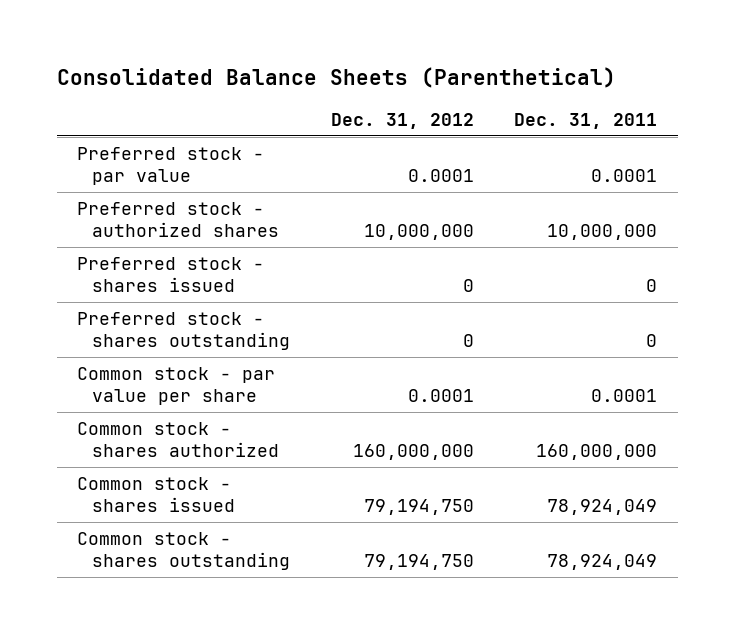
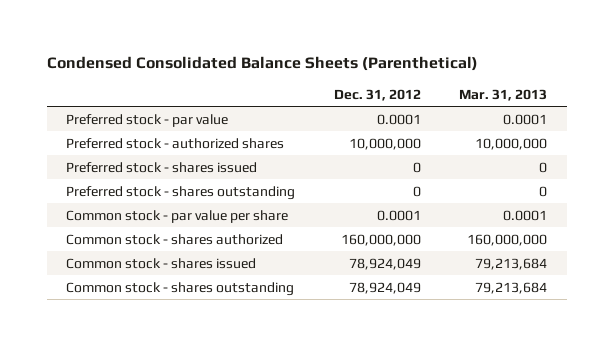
[56,66,616,88] Consolidated Balance Sheets (Parenthetical) -> [46,56,478,72] Condensed Consolidated Balance Sheets (Parenthetical)
[514,112,658,129] Dec. 31, 2011 -> none
none -> [459,88,548,101] Mar. 31, 2013
[363,498,474,515] 79,194,750 -> [348,257,421,270] 78,924,049
[363,553,474,570] 79,194,750 -> [348,281,421,294] 78,924,049

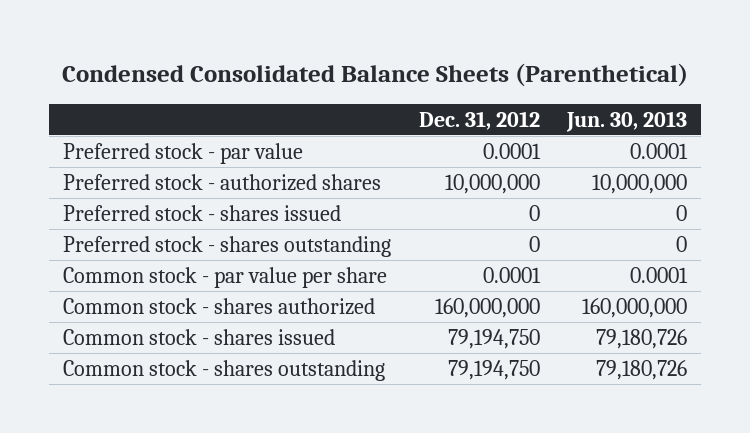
[459,88,548,101] Mar. 31, 2013 -> none
none -> [566,110,688,132] Jun. 30, 2013
[348,257,421,270] 78,924,049 -> [447,328,540,349] 79,194,750
[348,281,421,294] 78,924,049 -> [447,359,540,380] 79,194,750

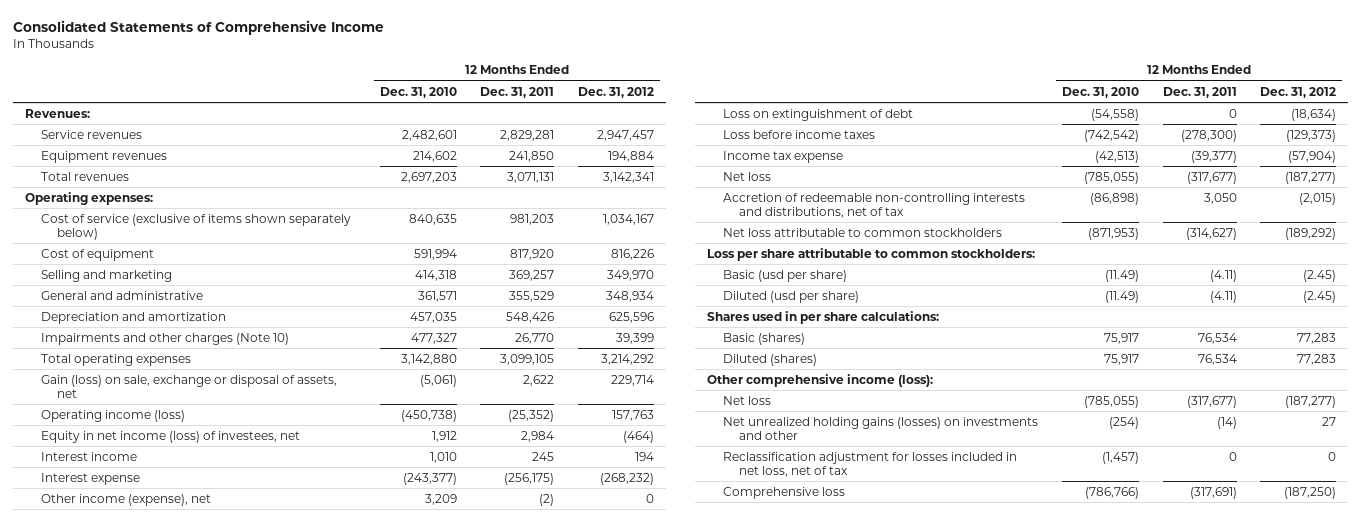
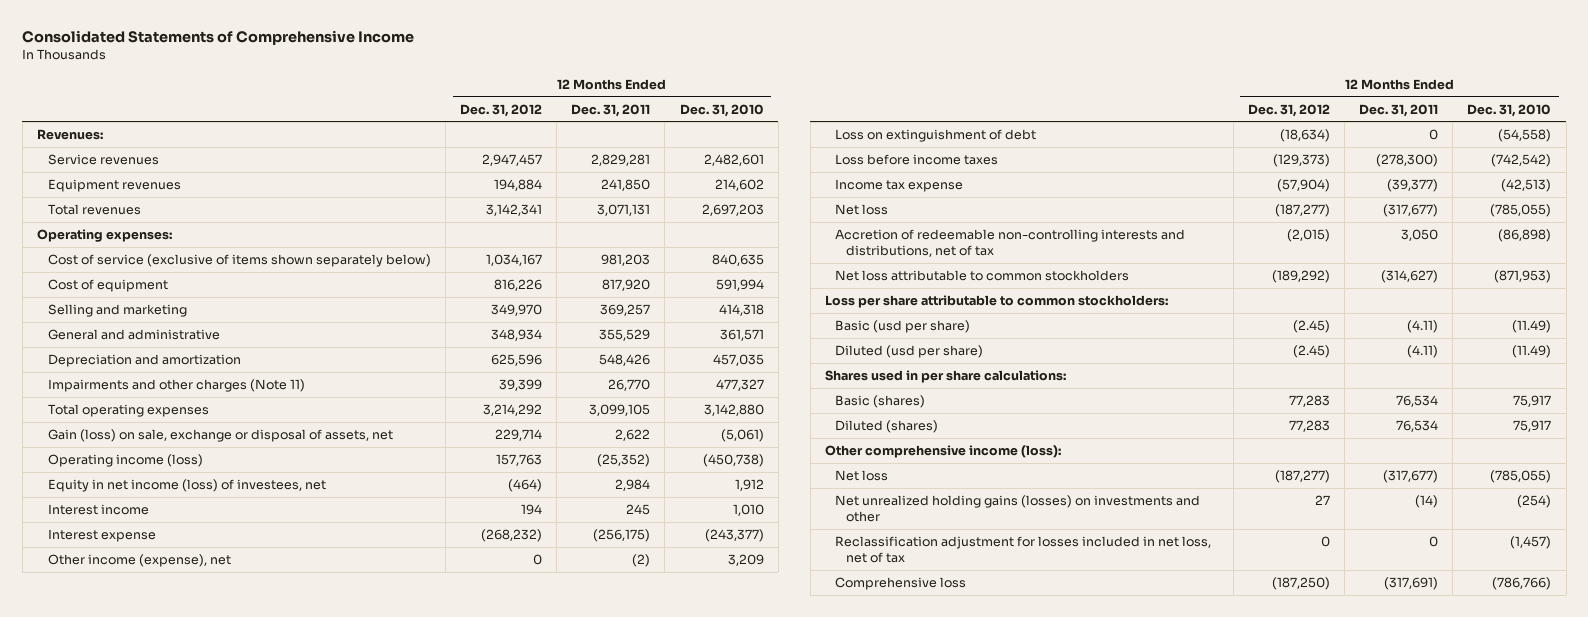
[41,332,290,345] Impairments and other charges (Note 10) -> [47,378,305,392] Impairments and other charges (Note 11)

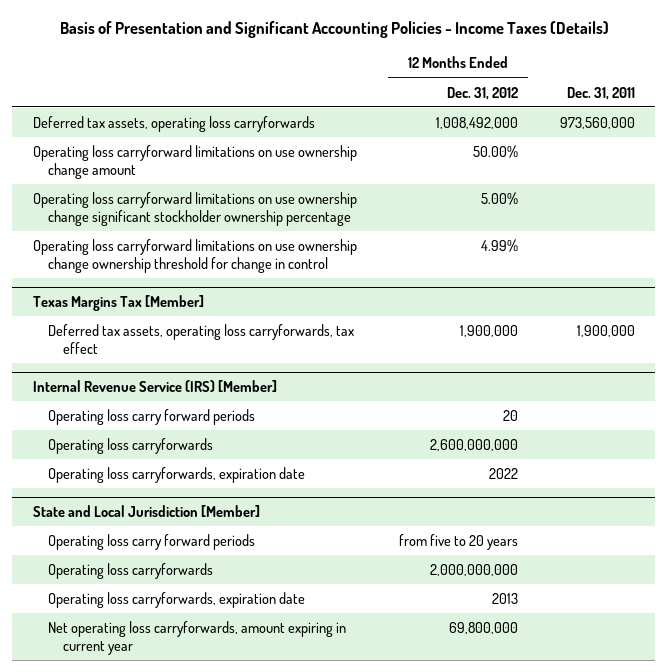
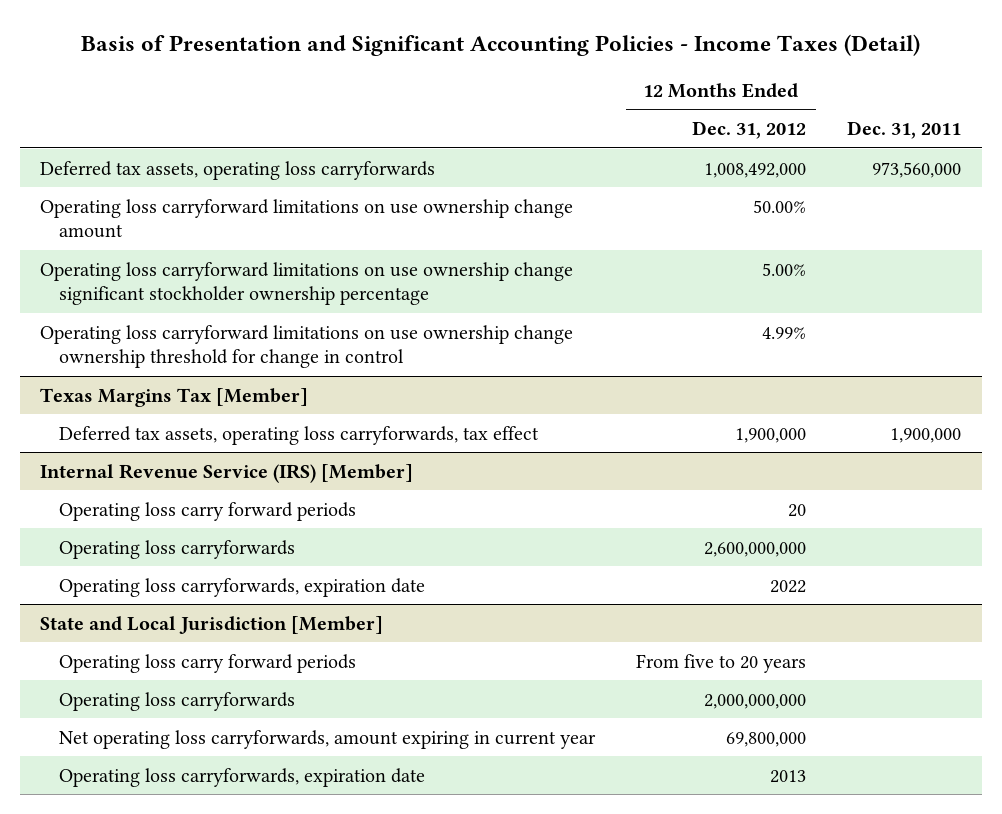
[59,21,609,39] Basis of Presentation and Significant Accounting Policies - Income Taxes (Details) -> [80,33,920,56] Basis of Presentation and Significant Accounting Policies - Income Taxes (Detail)
[398,533,518,550] from five to 20 years -> [635,653,806,673] From five to 20 years
[48,591,306,608] Operating loss carryforwards, expiration date -> [58,767,425,787] Operating loss carryforwards, expiration date

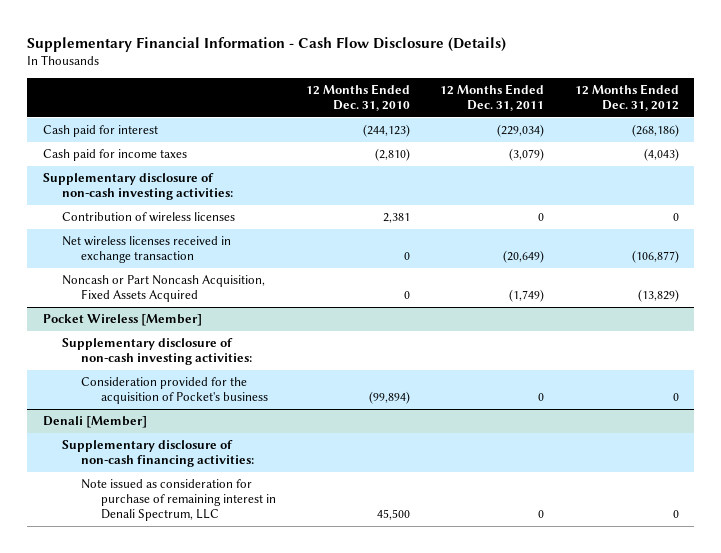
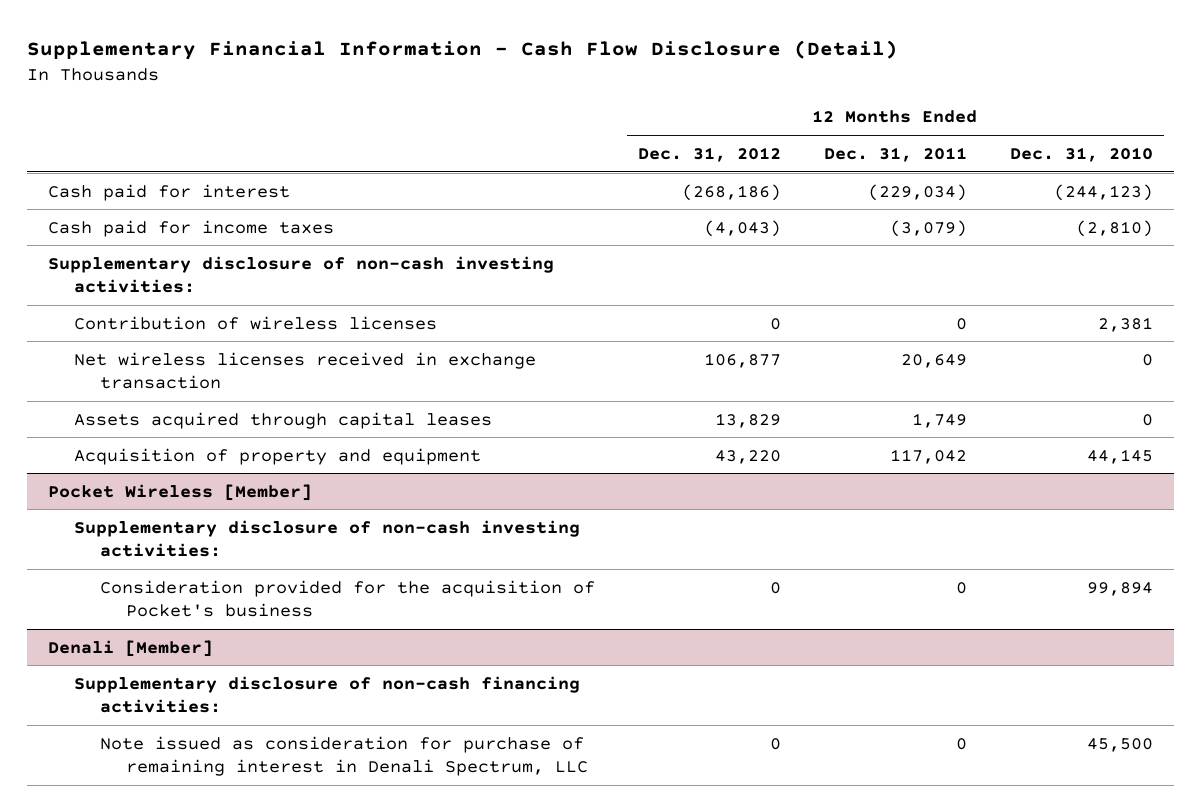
[27,36,507,52] Supplementary Financial Information - Cash Flow Disclosure (Details) -> [26,40,898,61] Supplementary Financial Information - Cash Flow Disclosure (Detail)
[503,250,545,264] (20,649) -> [900,353,967,368] 20,649
[631,250,679,264] (106,877) -> [703,352,781,368] 106,877
[61,275,265,303] Noncash or Part Noncash Acquisition, Fixed Assets Acquired -> [74,411,493,429] Assets acquired through capital leases
[509,289,545,303] (1,749) -> [911,412,967,428] 1,749
[637,289,679,303] (13,829) -> [714,412,781,428] 13,829
none -> [74,447,482,465] Acquisition of property and equipment
[369,391,411,405] (99,894) -> [1086,581,1153,596] 99,894

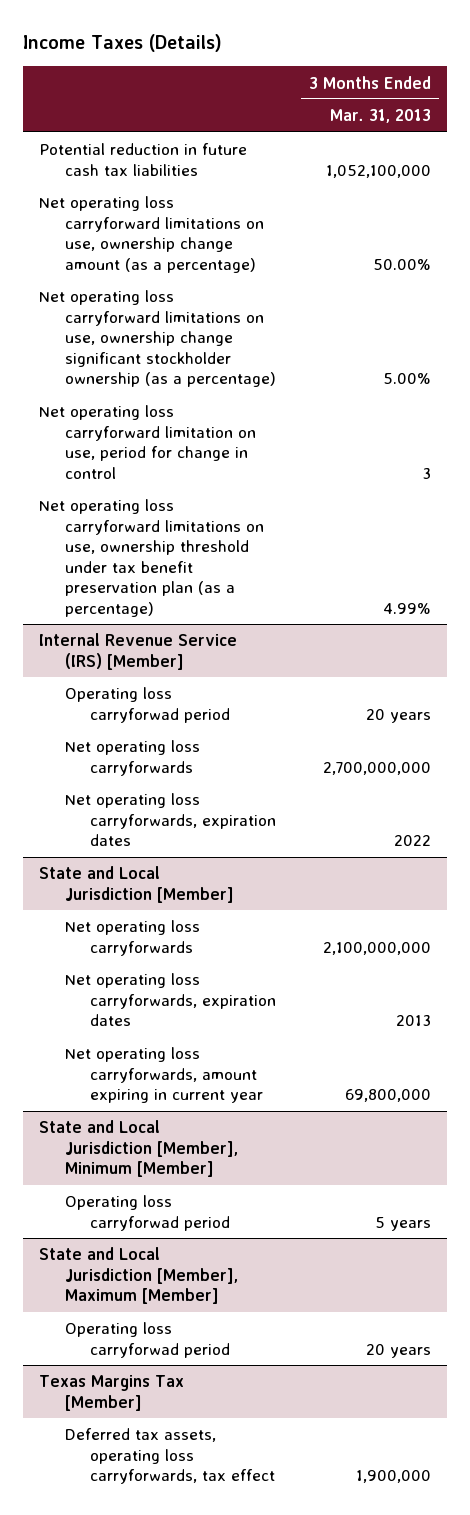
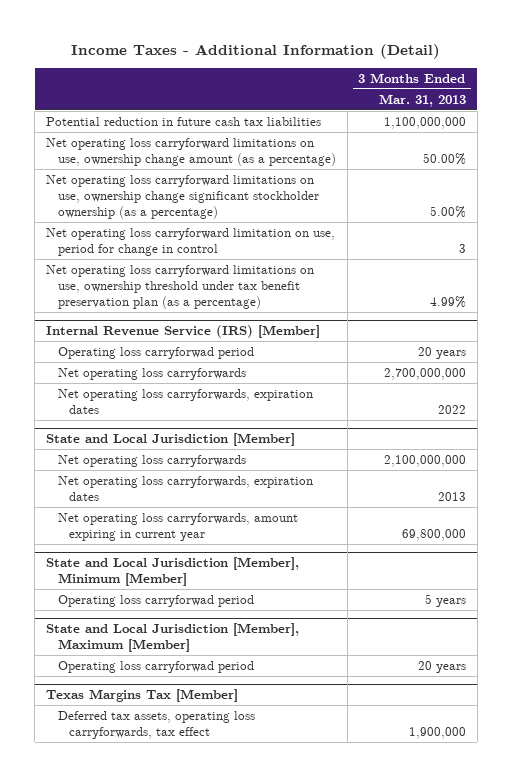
[22,34,222,53] Income Taxes (Details) -> [70,43,440,59] Income Taxes - Additional Information (Detail)
[325,164,431,178] 1,052,100,000 -> [383,116,466,129] 1,100,000,000

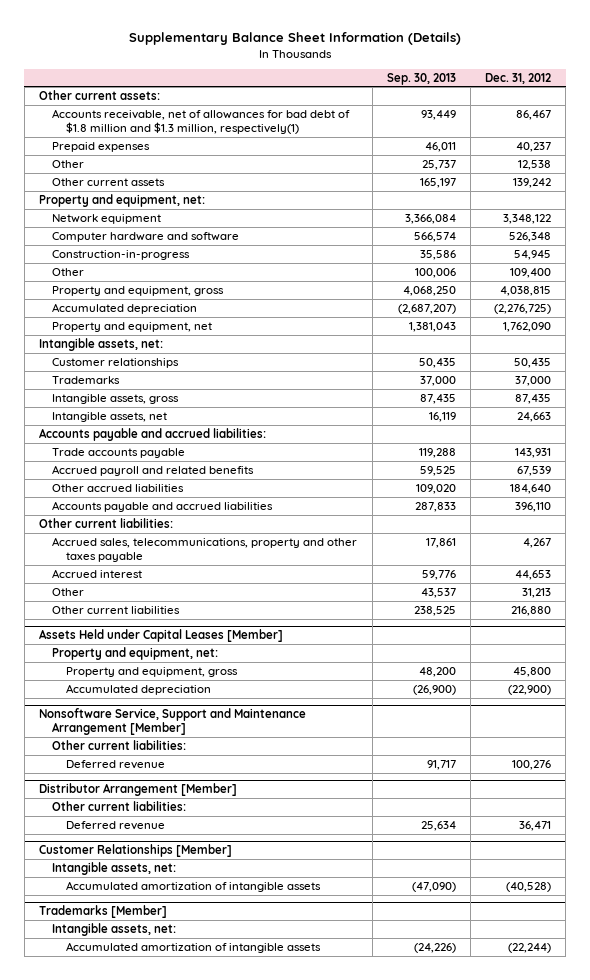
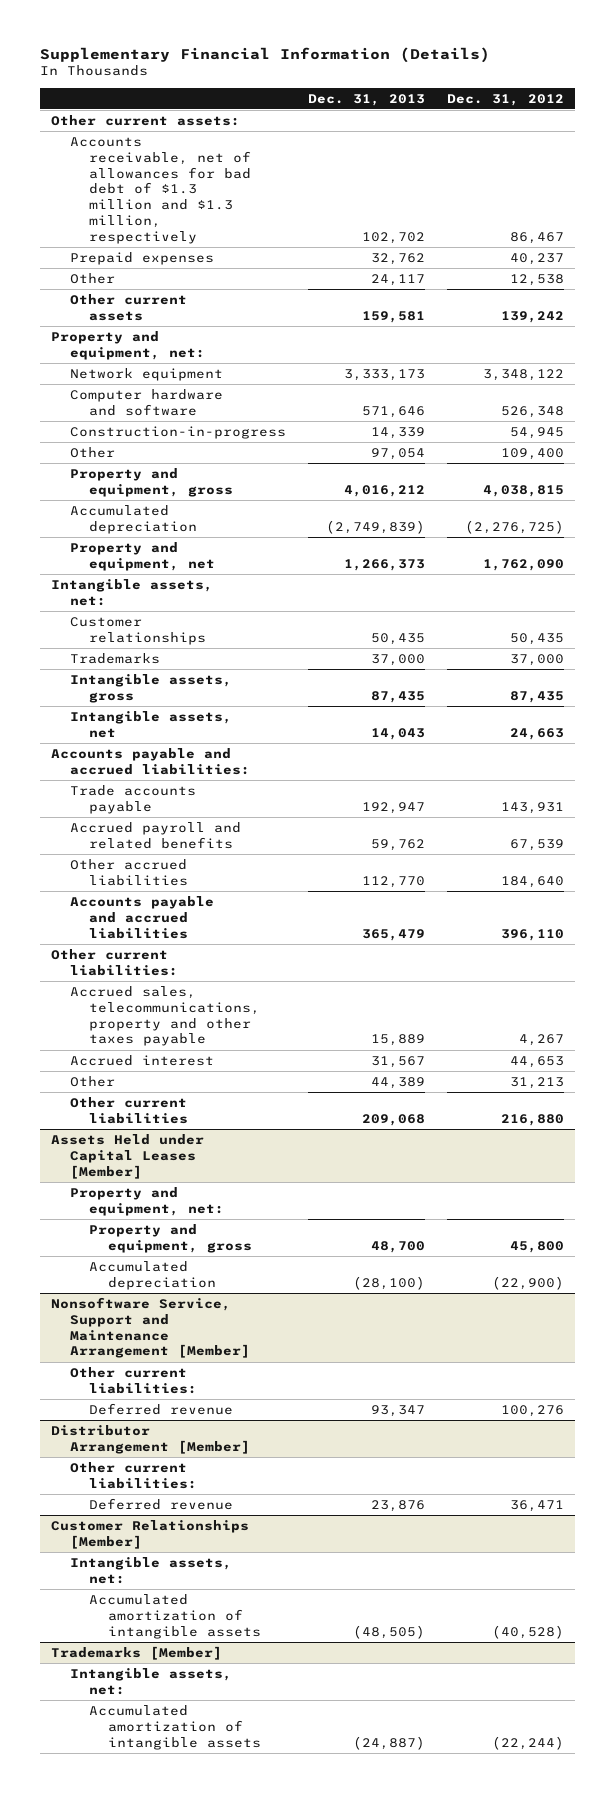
[129,32,462,46] Supplementary Balance Sheet Information (Details) -> [39,46,490,63] Supplementary Financial Information (Details)
[386,72,456,85] Sep. 30, 2013 -> none
none -> [307,93,425,106] Dec. 31, 2013
[52,108,351,134] Accounts receivable, net of allowances for bad debt of $1.8 million and $1.3 million, respectively(1) -> [69,136,252,245] Accounts receivable, net of allowances for bad debt of $1.3 million and $1.3 million, respectively

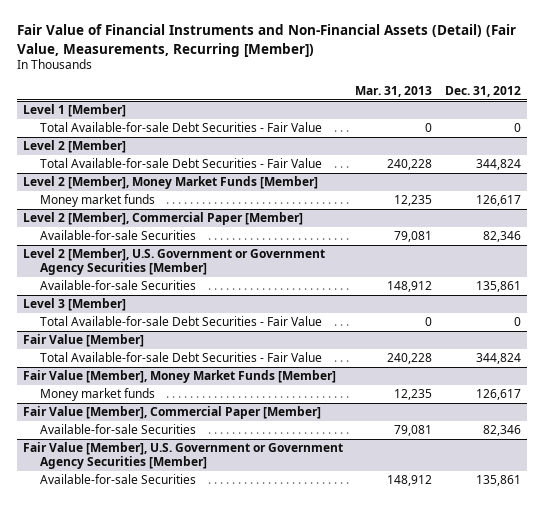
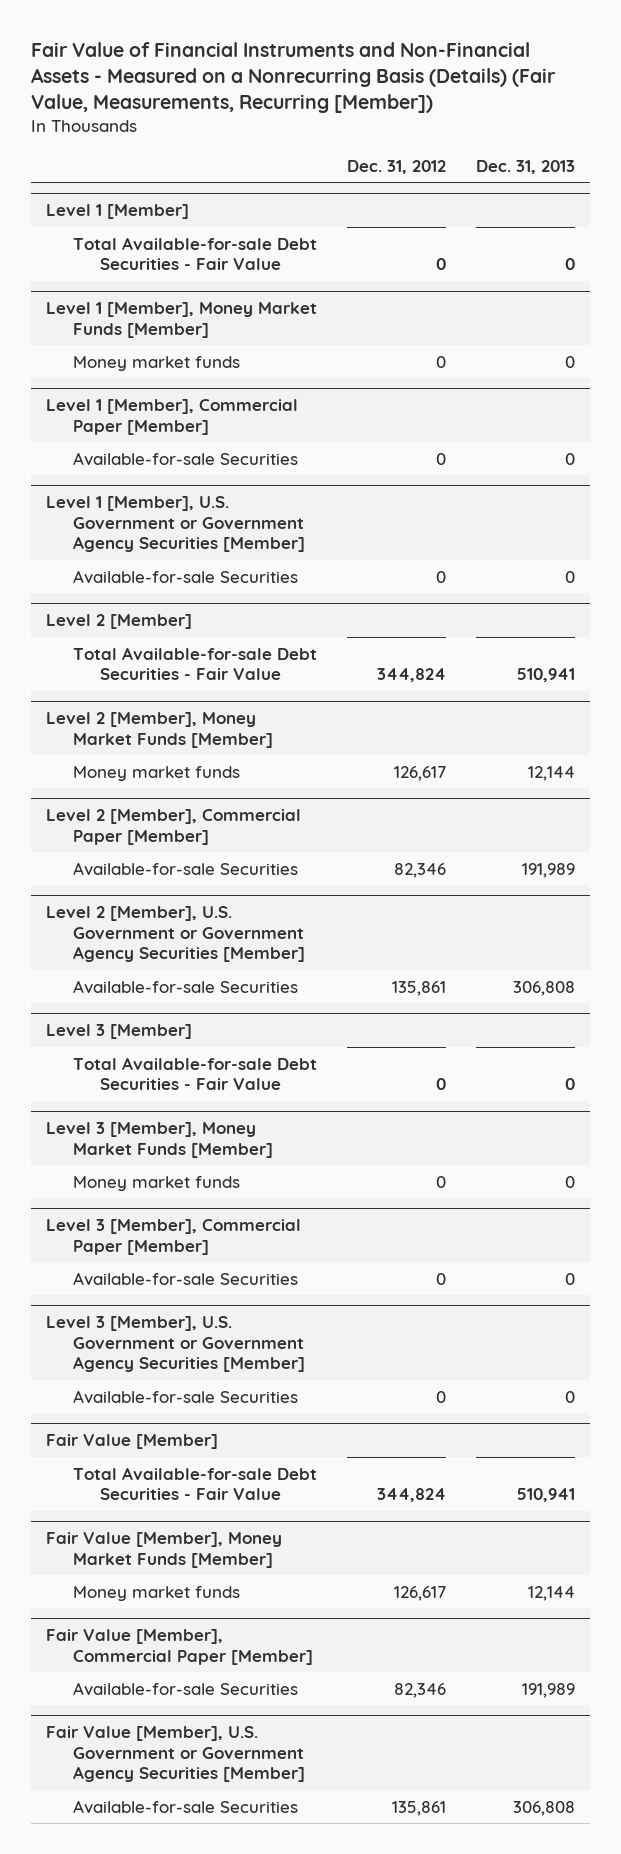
[16,24,516,57] Fair Value of Financial Instruments and Non-Financial Assets (Detail) (Fair Value, Measurements, Recurring [Member]) -> [31,42,557,114] Fair Value of Financial Instruments and Non-Financial Assets - Measured on a Nonrecurring Basis (Details) (Fair Value, Measurements, Recurring [Member])
[355,85,433,97] Mar. 31, 2013 -> none
none -> [475,159,575,174] Dec. 31, 2013
none -> [46,301,318,338] Level 1 [Member], Money Market Funds [Member]
none -> [72,355,240,371] Money market funds
none -> [46,398,299,435] Level 1 [Member], Commercial Paper [Member]
none -> [72,451,298,466] Available-for-sale Securities
none -> [46,495,305,553] Level 1 [Member], U.S. Government or Government Agency Securities [Member]
none -> [72,569,298,584] Available-for-sale Securities
none -> [46,1121,273,1158] Level 3 [Member], Money Market Funds [Member]
none -> [72,1175,240,1191] Money market funds
none -> [46,1218,302,1255] Level 3 [Member], Commercial Paper [Member]
none -> [72,1271,298,1286] Available-for-sale Securities
none -> [46,1315,305,1373] Level 3 [Member], U.S. Government or Government Agency Securities [Member]
none -> [72,1389,298,1404] Available-for-sale Securities

